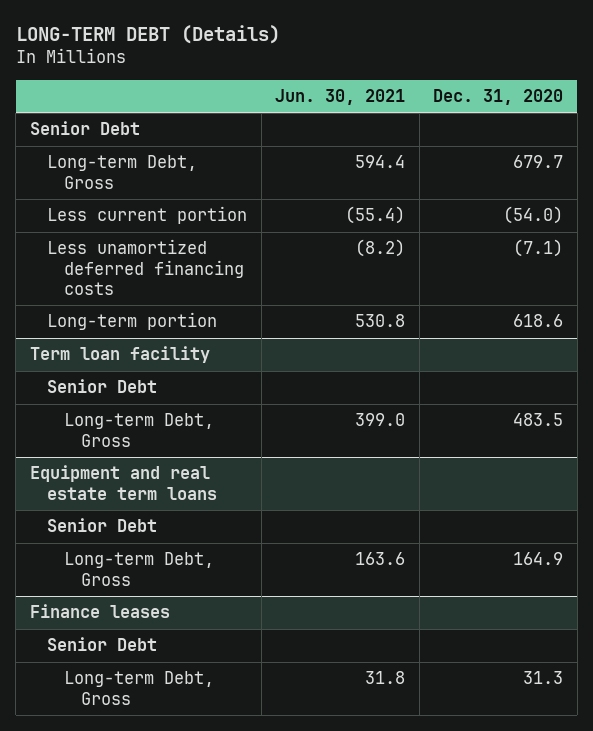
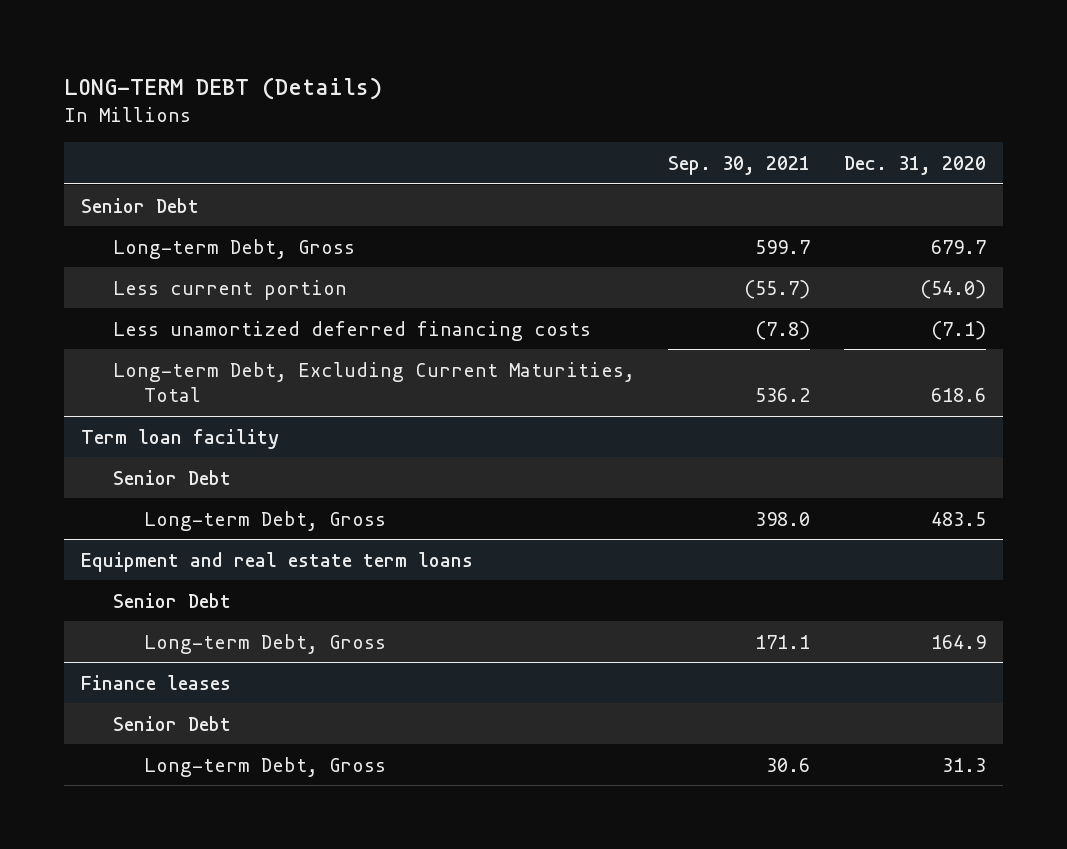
[275,88,406,105] Jun. 30, 2021 -> none
none -> [668,155,811,175] Sep. 30, 2021
[46,312,217,331] Long-term portion -> [112,361,635,403] Long-term Debt, Excluding Current Maturities, Total

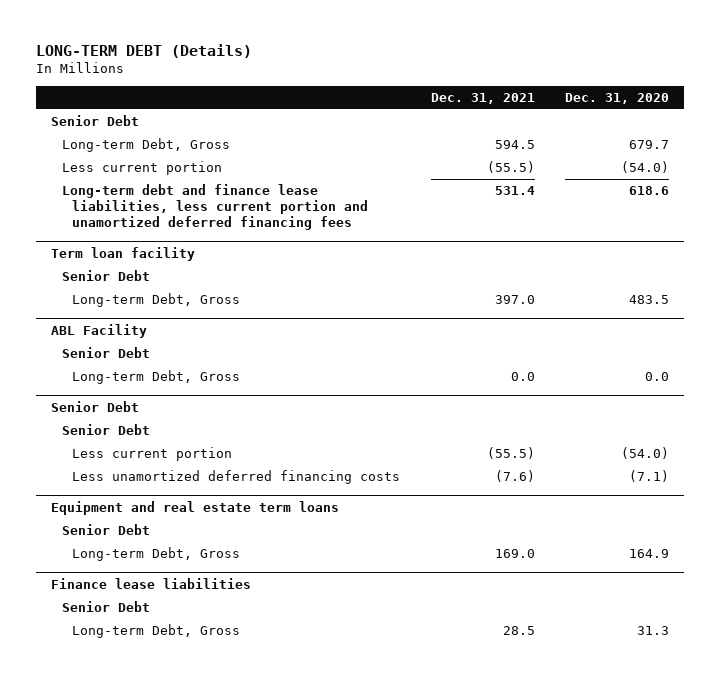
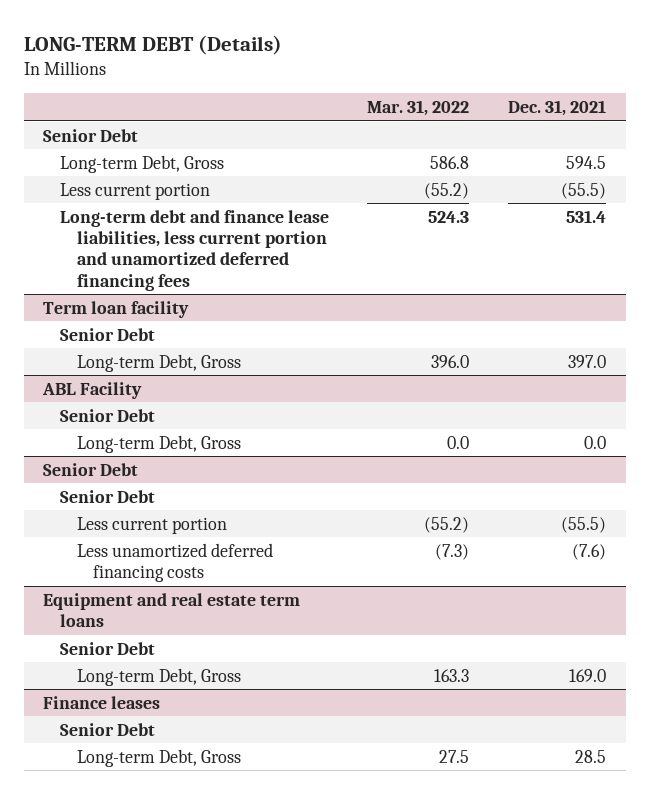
[565,92,670,104] Dec. 31, 2020 -> none
none -> [367,99,470,116] Mar. 31, 2022
[51,578,252,590] Finance lease liabilities -> [42,695,160,709] Finance leases

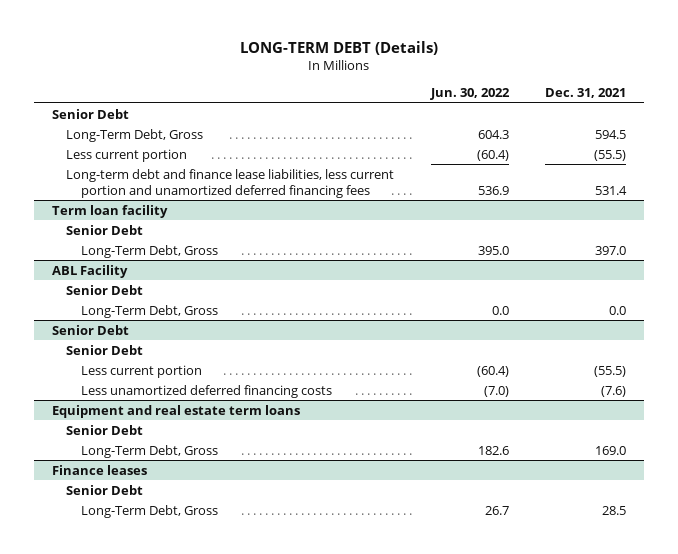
[367,99,470,116] Mar. 31, 2022 -> none
none -> [429,88,510,101] Jun. 30, 2022
[59,154,224,173] Long-term Debt, Gross -> [66,128,204,142] Long-Term Debt, Gross
[76,353,241,372] Long-term Debt, Gross -> [80,244,218,258] Long-Term Debt, Gross
[76,434,241,453] Long-term Debt, Gross -> [80,304,218,318] Long-Term Debt, Gross
[76,667,241,686] Long-term Debt, Gross -> [80,444,218,458] Long-Term Debt, Gross
[76,748,241,767] Long-term Debt, Gross -> [80,504,218,518] Long-Term Debt, Gross

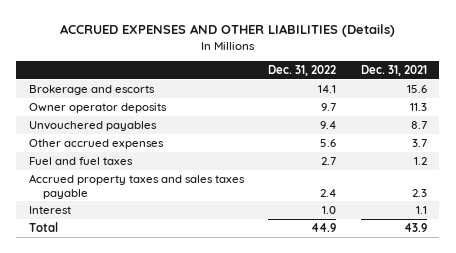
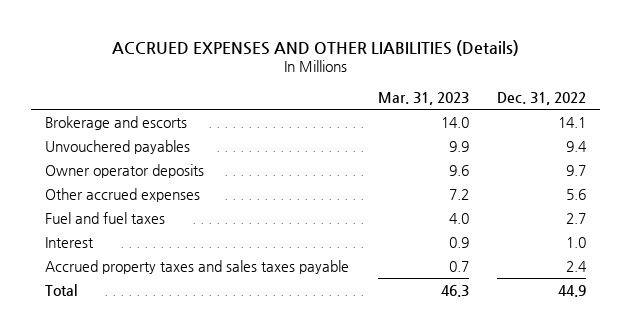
[361,65,428,77] Dec. 31, 2021 -> none
none -> [377,91,469,105] Mar. 31, 2023
[28,102,167,113] Owner operator deposits -> [45,163,205,178] Owner operator deposits
[28,173,245,199] Accrued property taxes and sales taxes payable -> [45,259,350,274] Accrued property taxes and sales taxes payable

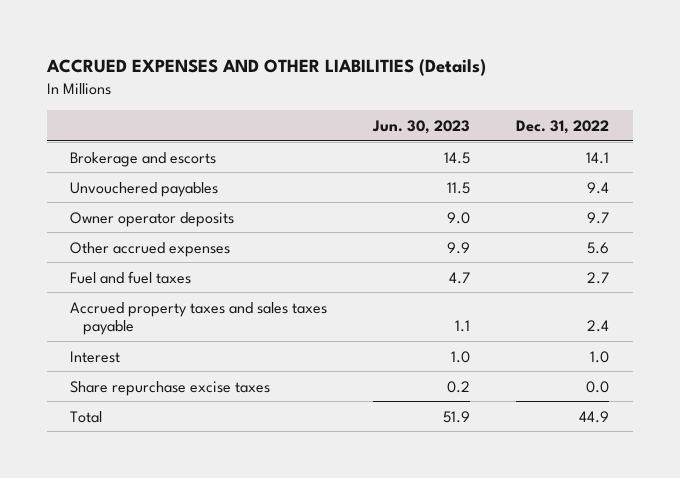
[377,91,469,105] Mar. 31, 2023 -> none
none -> [372,119,471,134] Jun. 30, 2023
[45,236,95,248] Interest -> [70,350,121,363] Interest
none -> [70,380,271,396] Share repurchase excise taxes

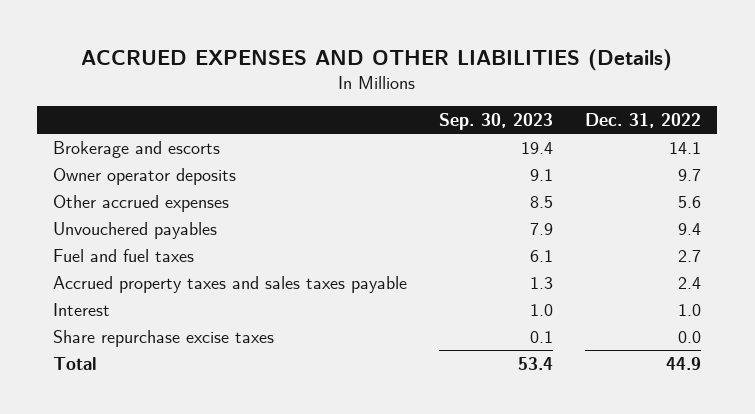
[372,119,471,134] Jun. 30, 2023 -> none
none -> [439,113,554,131] Sep. 30, 2023
[70,181,219,197] Unvouchered payables -> [53,221,218,239] Unvouchered payables

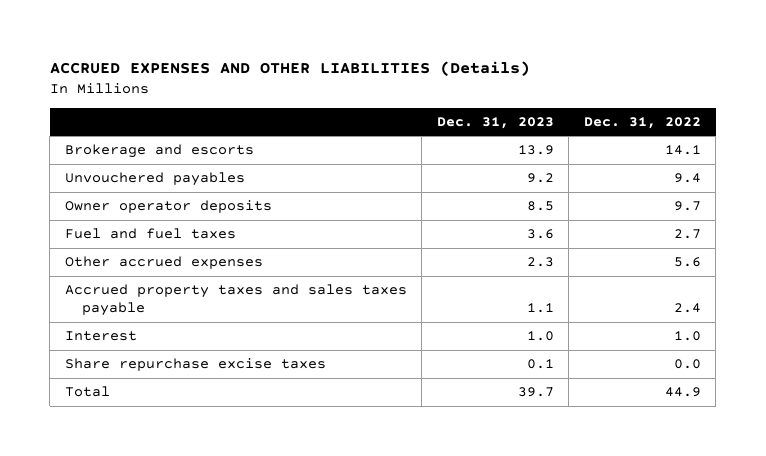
[439,113,554,131] Sep. 30, 2023 -> none
none -> [436,116,554,129] Dec. 31, 2023
[53,167,237,185] Owner operator deposits -> [64,200,272,214] Owner operator deposits
[53,194,230,212] Other accrued expenses -> [64,256,263,270] Other accrued expenses

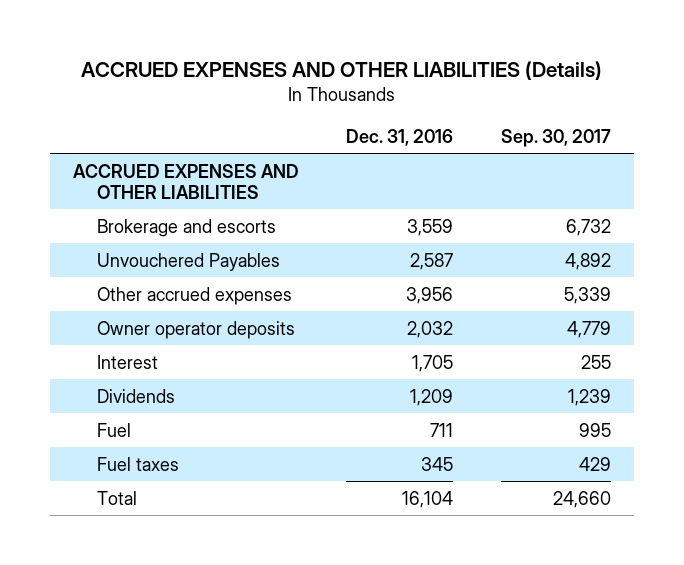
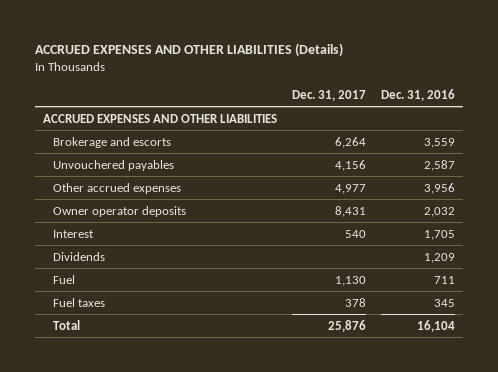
[500,128,611,147] Sep. 30, 2017 -> none
none -> [292,90,367,102] Dec. 31, 2017
[96,252,280,271] Unvouchered Payables -> [53,159,175,171] Unvouchered payables

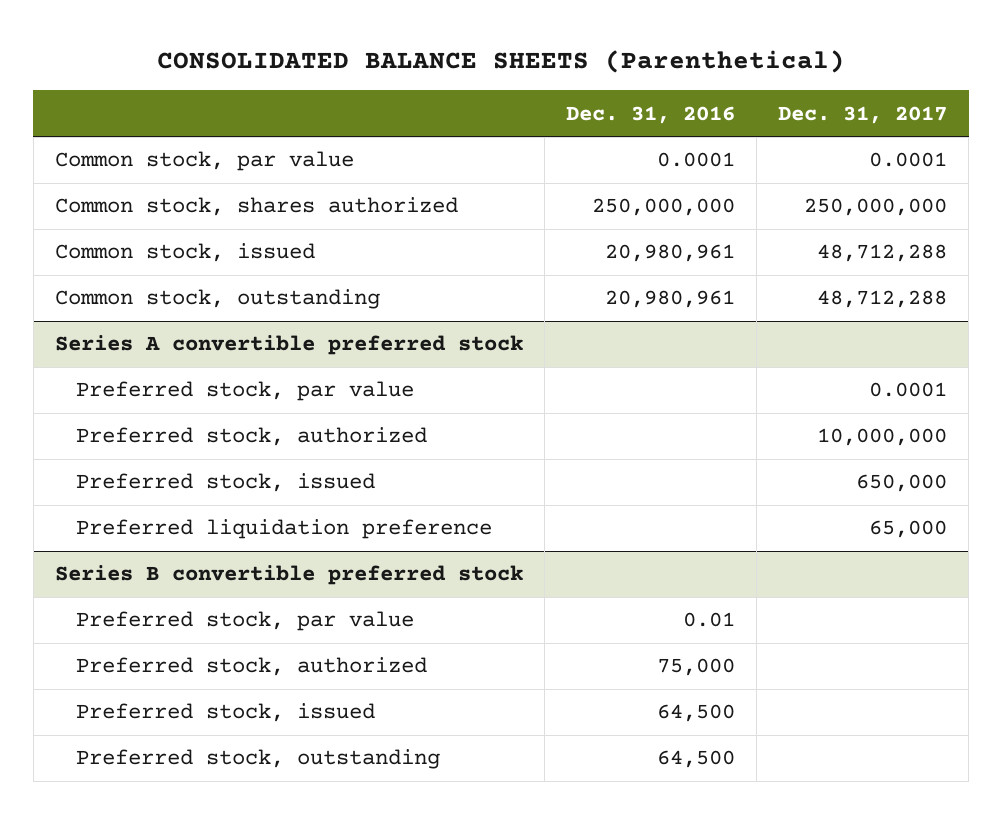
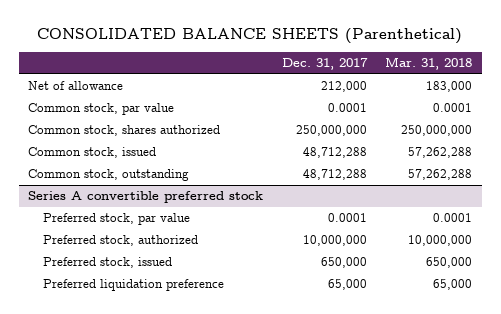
[565,105,735,124] Dec. 31, 2016 -> none
none -> [385,57,473,71] Mar. 31, 2018
none -> [28,81,124,91] Net of allowance
[54,565,523,586] Series B convertible preferred stock -> none
[76,611,415,632] Preferred stock, par value -> none
[76,657,428,677] Preferred stock, authorized -> none
[76,703,376,723] Preferred stock, issued -> none
[76,749,441,770] Preferred stock, outstanding -> none

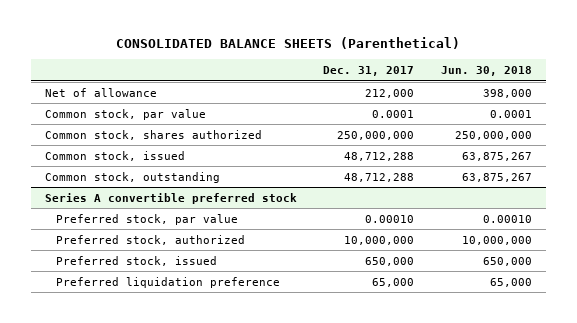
[385,57,473,71] Mar. 31, 2018 -> none
none -> [441,66,533,77] Jun. 30, 2018
[327,213,367,223] 0.0001 -> [365,214,415,223] 0.00010

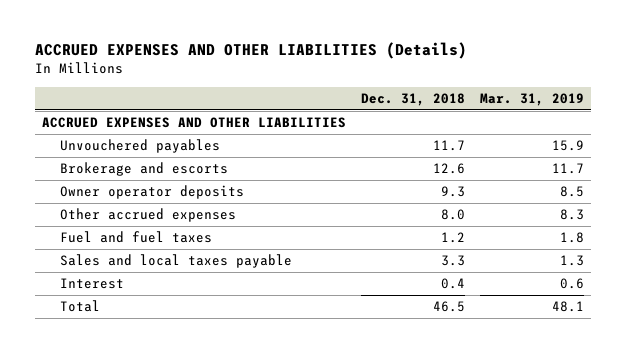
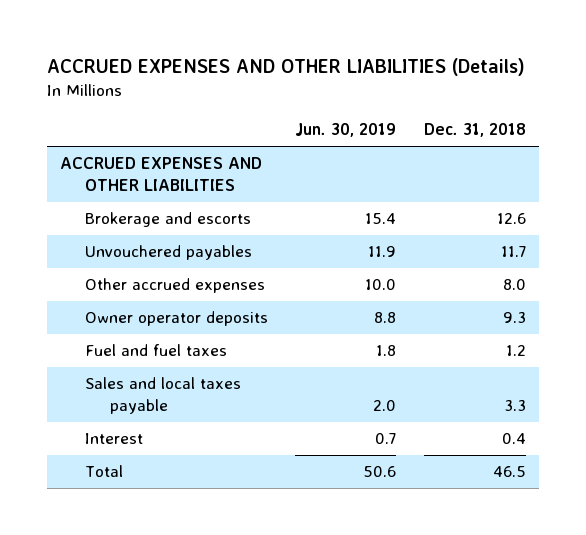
[479,92,584,106] Mar. 31, 2019 -> none
none -> [295,123,397,138] Jun. 30, 2019
[60,139,221,154] Unvouchered payables -> [84,245,252,261] Unvouchered payables
[60,185,245,200] Owner operator deposits -> [84,311,268,327] Owner operator deposits

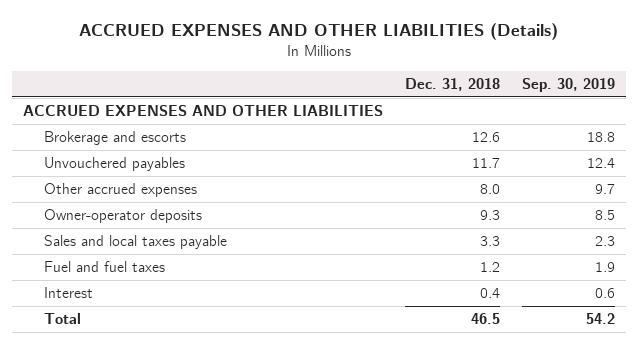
[295,123,397,138] Jun. 30, 2019 -> none
none -> [522,77,616,92] Sep. 30, 2019
[84,311,268,327] Owner operator deposits -> [44,209,203,224] Owner-operator deposits
[84,344,227,357] Fuel and fuel taxes -> [44,261,166,273] Fuel and fuel taxes

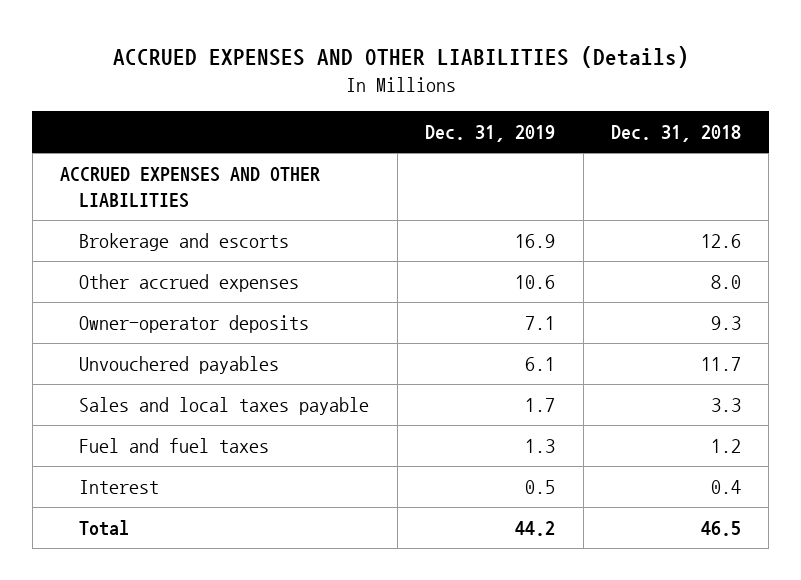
[522,77,616,92] Sep. 30, 2019 -> none
none -> [425,125,556,143] Dec. 31, 2019
[44,157,186,172] Unvouchered payables -> [79,356,280,375] Unvouchered payables

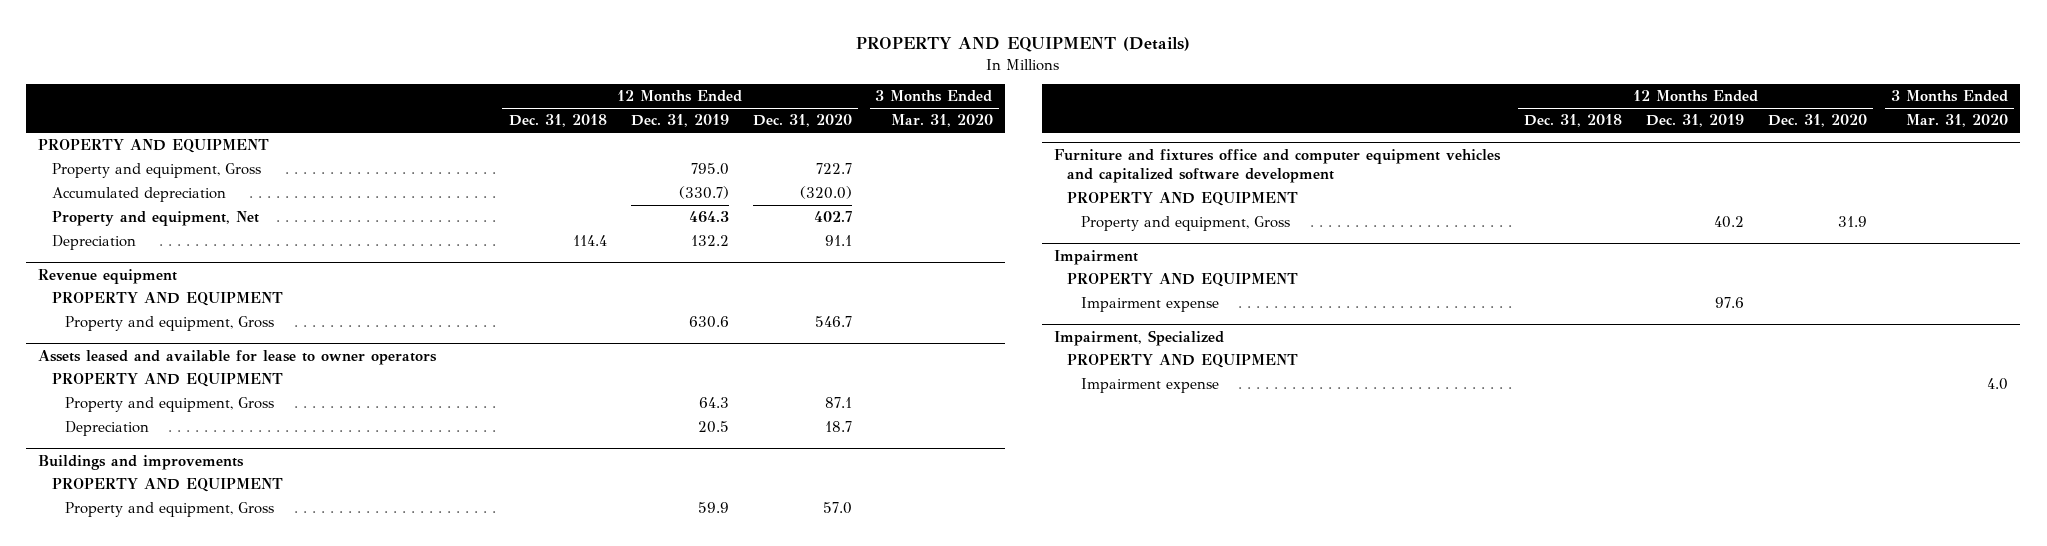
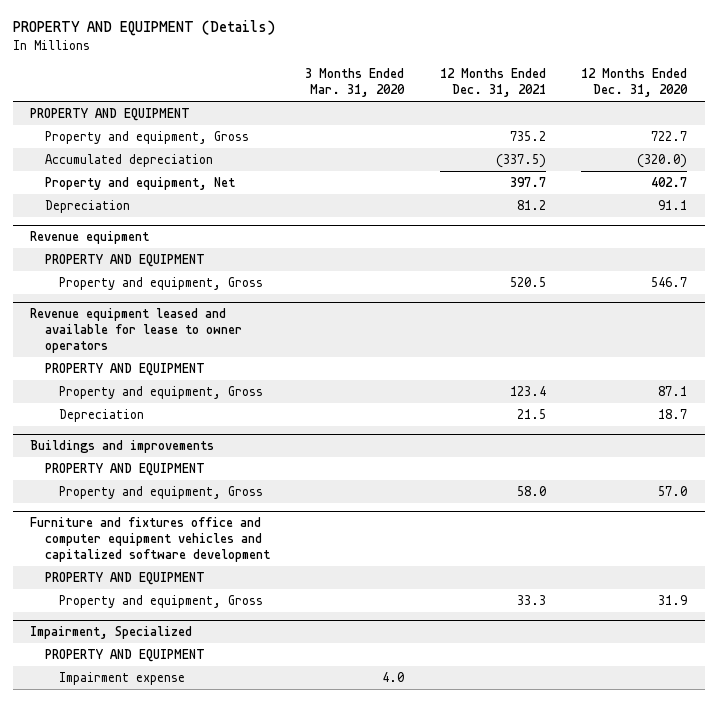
[508,114,607,128] Dec. 31, 2018 -> none
[630,114,729,128] Dec. 31, 2019 -> none
none -> [439,68,546,98] 12 Months Ended Dec. 31, 2021
[38,349,438,365] Assets leased and available for lease to owner operators -> [30,307,242,354] Revenue equipment leased and available for lease to owner operators
[1053,249,1138,265] Impairment -> none
[1067,273,1299,288] PROPERTY AND EQUIPMENT -> none
[1080,297,1219,313] Impairment expense -> none

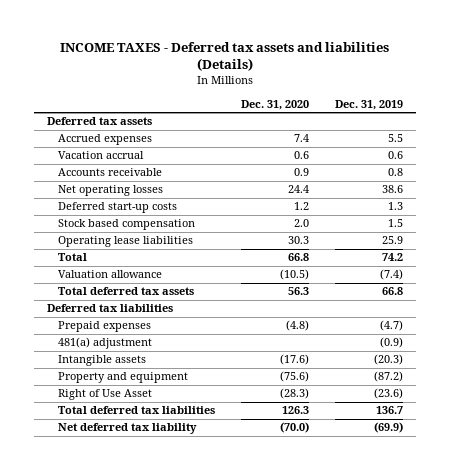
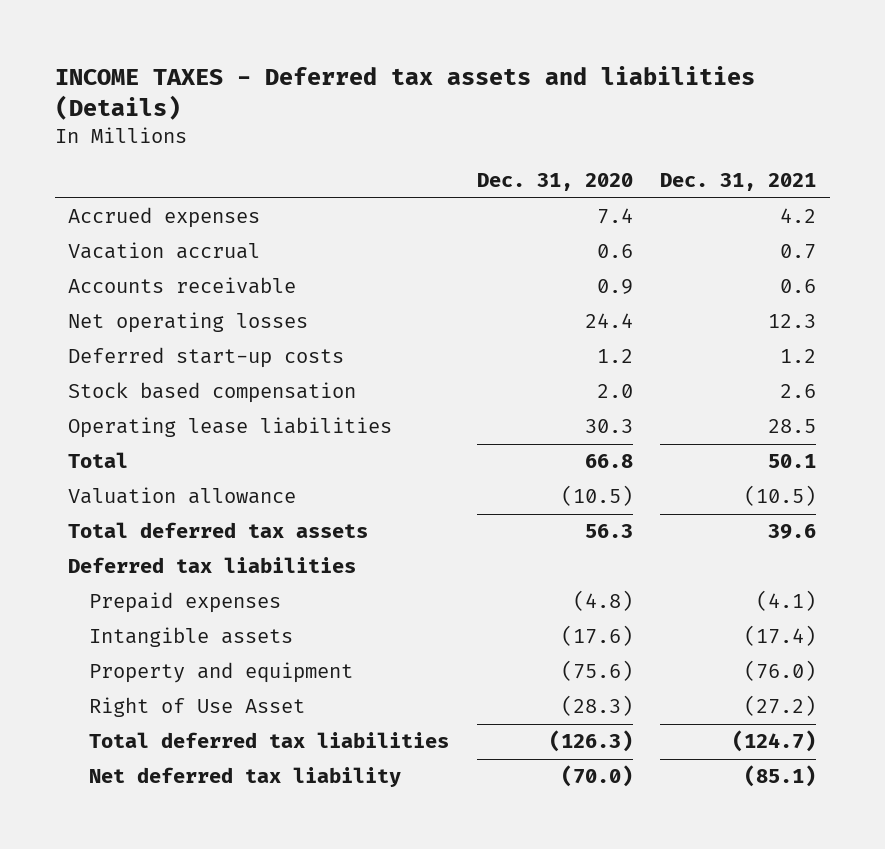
[334,99,403,110] Dec. 31, 2019 -> none
none -> [660,173,817,192] Dec. 31, 2021
[47,117,153,126] Deferred tax assets -> none
[57,337,152,350] 481(a) adjustment -> none
[281,406,309,415] 126.3 -> [548,730,633,753] (126.3)

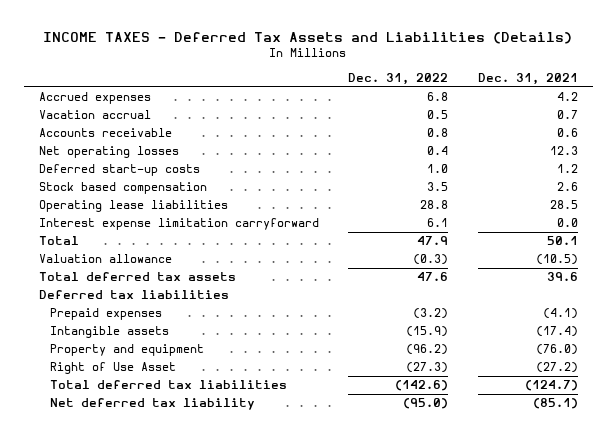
[54,66,755,121] INCOME TAXES - Deferred tax assets and liabilities (Details) -> [43,31,573,44] INCOME TAXES - Deferred Tax Assets and Liabilities (Details)
[476,173,633,192] Dec. 31, 2020 -> none
none -> [348,73,449,86] Dec. 31, 2022
none -> [38,218,319,231] Interest expense limitation carryforward

